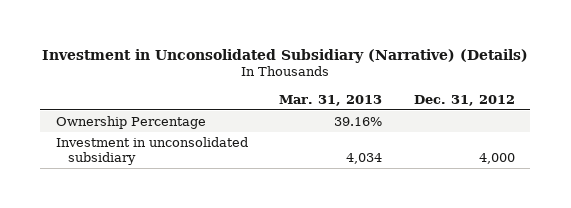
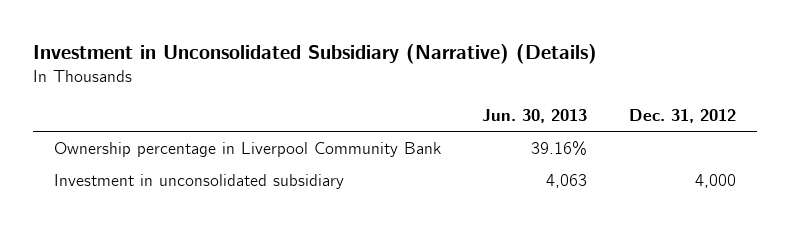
[279,94,383,106] Mar. 31, 2013 -> none
none -> [482,109,588,124] Jun. 30, 2013
[56,116,207,130] Ownership Percentage -> [53,141,441,157] Ownership percentage in Liverpool Community Bank

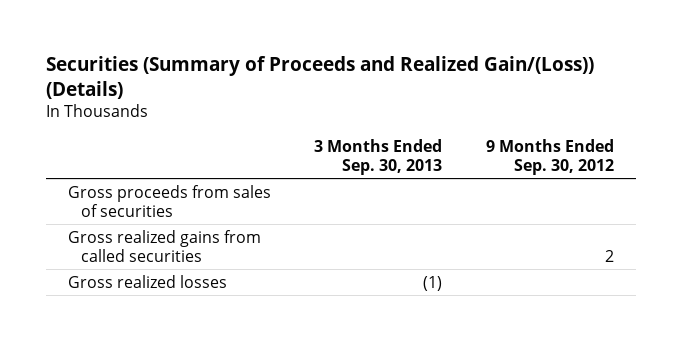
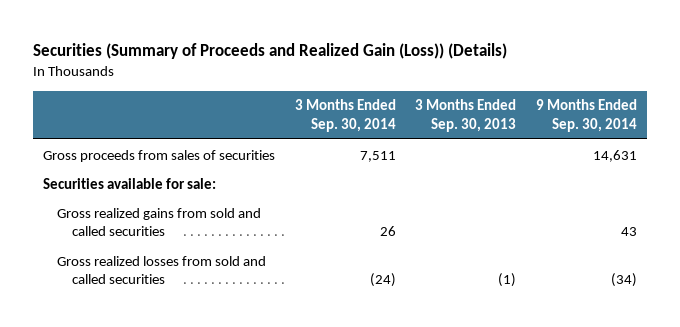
[45,55,594,99] Securities (Summary of Proceeds and Realized Gain/(Loss)) (Details) -> [33,43,508,60] Securities (Summary of Proceeds and Realized Gain (Loss)) (Details)
[486,138,615,176] 9 Months Ended Sep. 30, 2012 -> none
none -> [294,99,396,132] 3 Months Ended Sep. 30, 2014
none -> [535,99,637,132] 9 Months Ended Sep. 30, 2014
none -> [42,177,216,189] Securities available for sale:
[67,229,261,262] Gross realized gains from called securities -> [57,207,262,237] Gross realized gains from sold and called securities
[67,274,227,288] Gross realized losses -> [57,255,267,285] Gross realized losses from sold and called securities

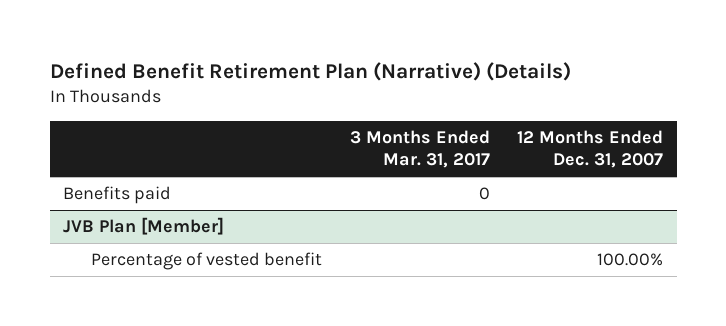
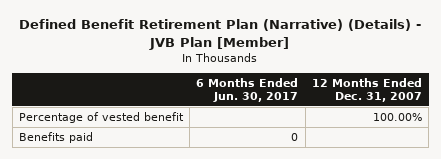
[49,61,571,81] Defined Benefit Retirement Plan (Narrative) (Details) -> [19,19,422,50] Defined Benefit Retirement Plan (Narrative) (Details) - JVB Plan [Member]
[349,130,490,169] 3 Months Ended Mar. 31, 2017 -> none
none -> [196,77,299,102] 6 Months Ended Jun. 30, 2017
none -> [18,111,184,123] Percentage of vested benefit
[63,217,225,236] JVB Plan [Member] -> none
[91,252,323,271] Percentage of vested benefit -> none

